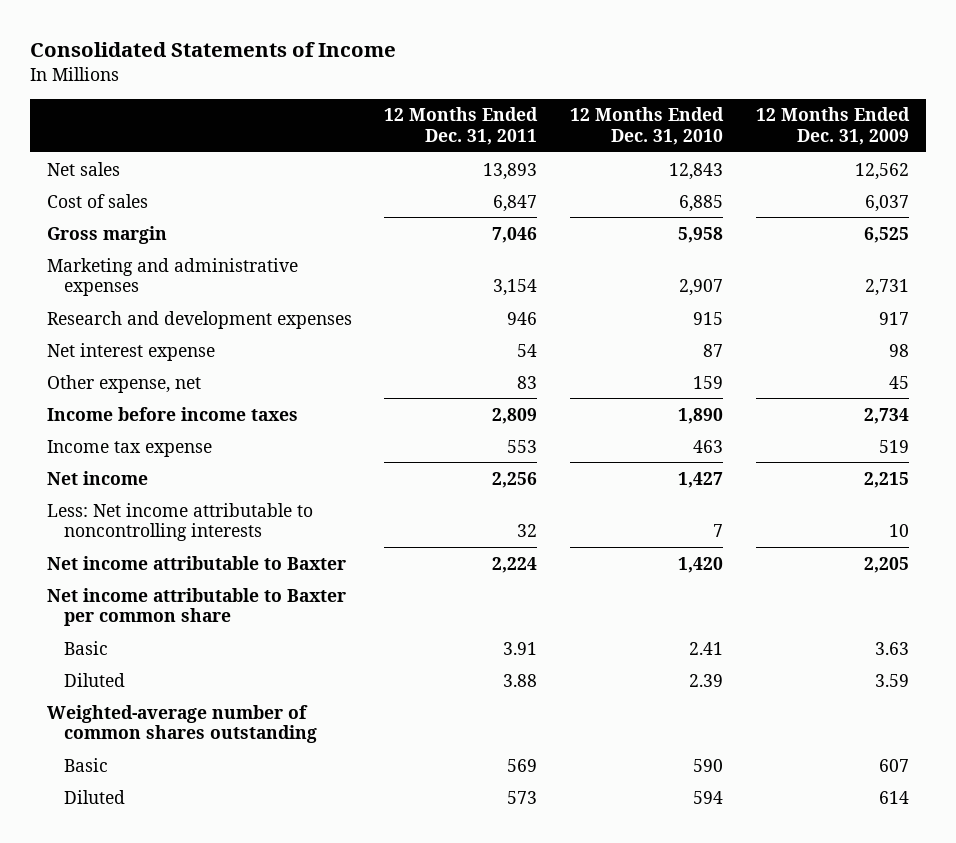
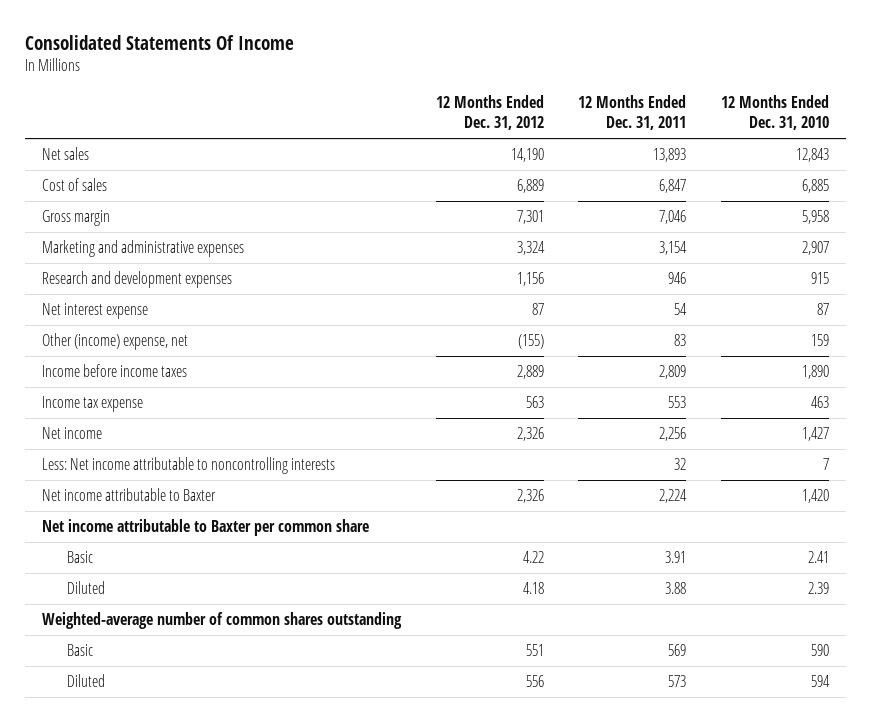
[30,42,397,58] Consolidated Statements of Income -> [24,34,294,50] Consolidated Statements Of Income
[756,107,911,146] 12 Months Ended Dec. 31, 2009 -> none
none -> [435,95,544,131] 12 Months Ended Dec. 31, 2012
[46,374,201,393] Other expense, net -> [42,333,189,351] Other (income) expense, net

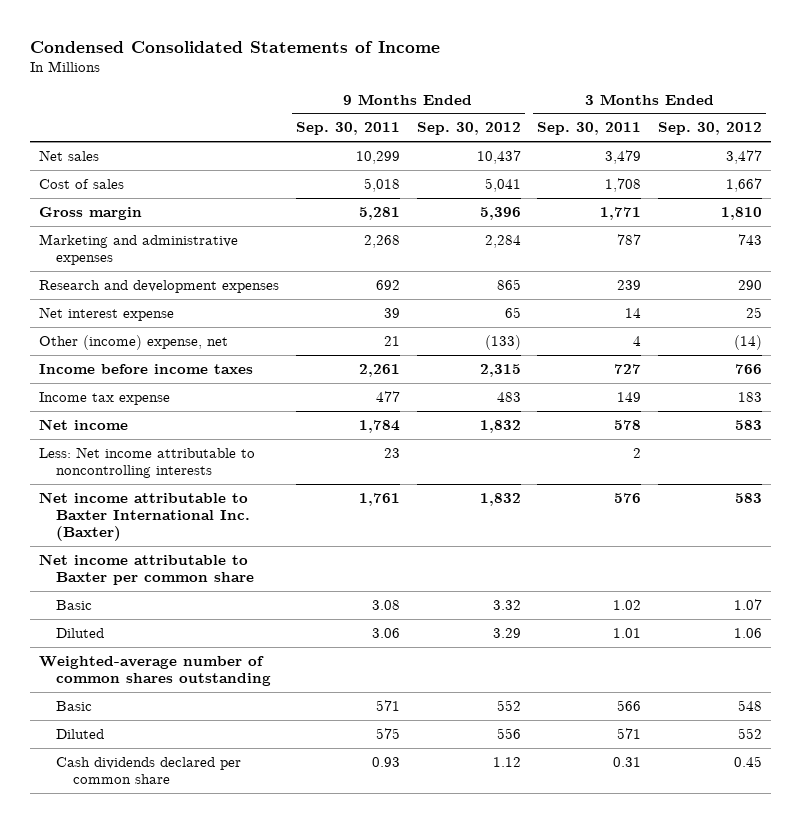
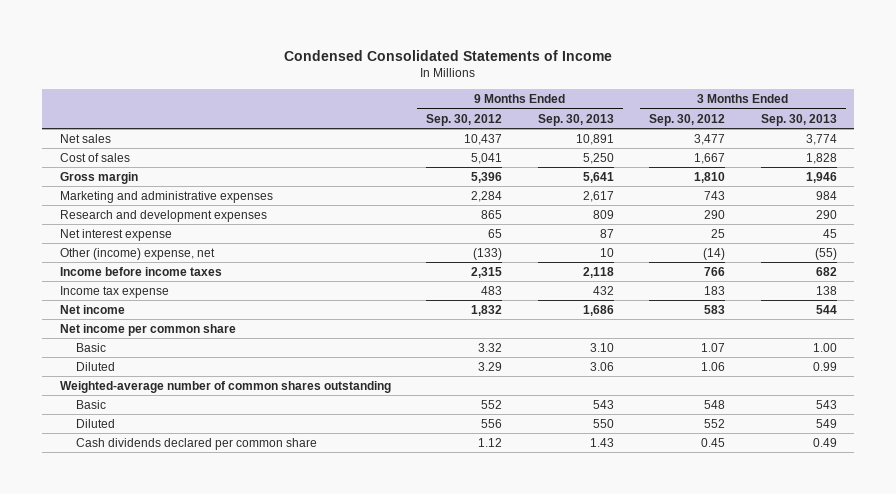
[295,122,400,136] Sep. 30, 2011 -> none
[537,122,642,136] Sep. 30, 2011 -> none
none -> [537,113,614,126] Sep. 30, 2013
none -> [760,113,837,126] Sep. 30, 2013
[38,446,255,478] Less: Net income attributable to noncontrolling interests -> none
[38,491,250,542] Net income attributable to Baxter International Inc. (Baxter) -> none
[38,553,254,585] Net income attributable to Baxter per common share -> [59,323,236,336] Net income per common share

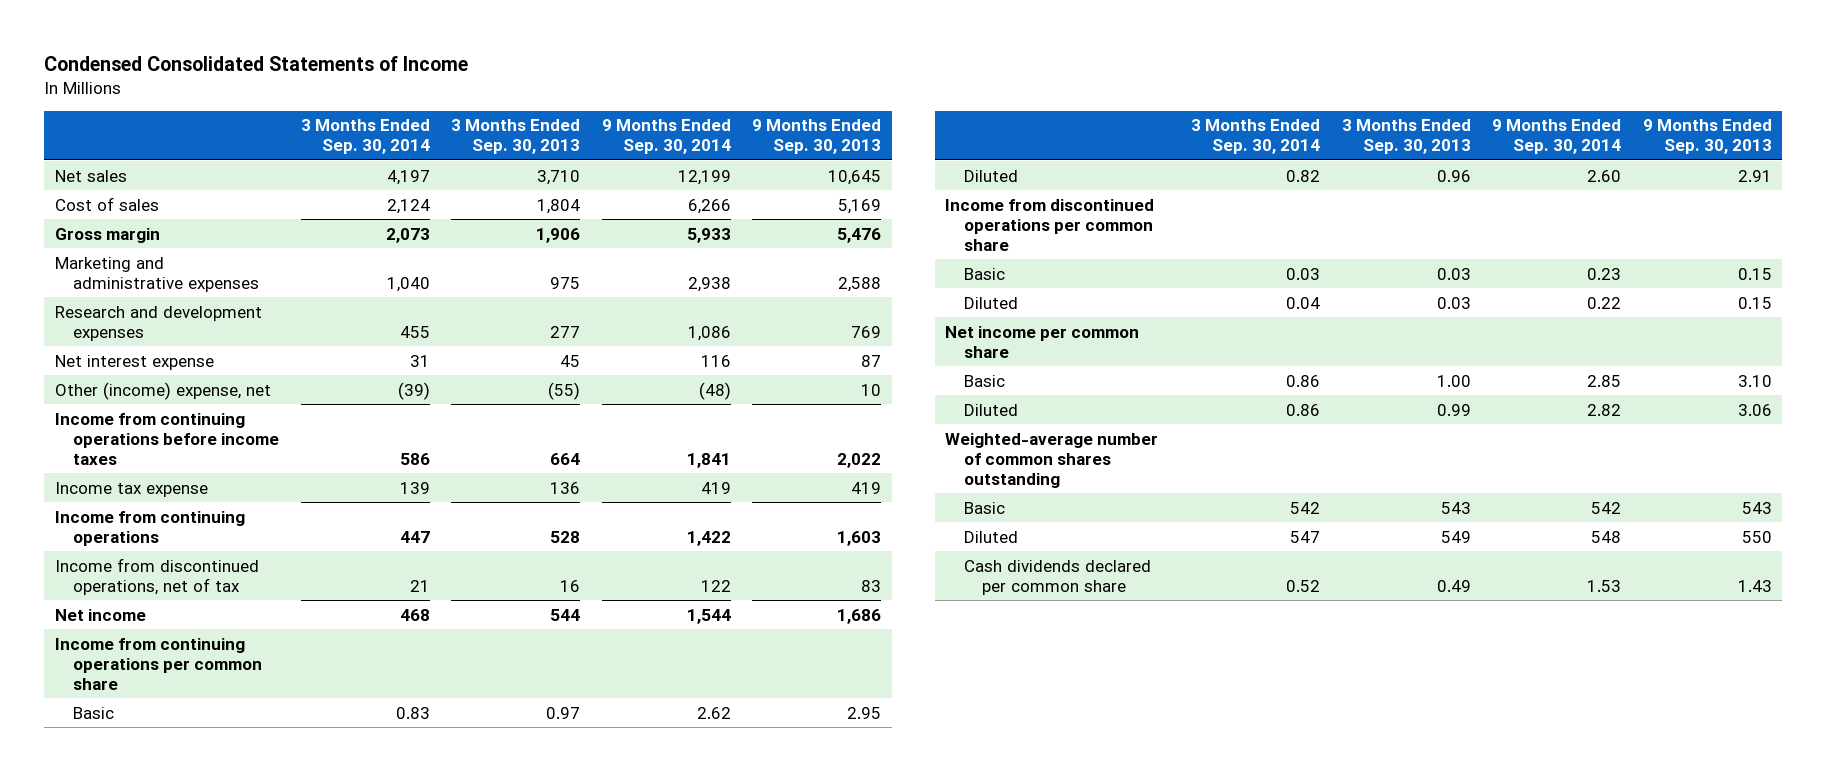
[426,113,503,126] Sep. 30, 2012 -> none
[649,113,726,126] Sep. 30, 2012 -> none
none -> [300,119,430,155] 3 Months Ended Sep. 30, 2014
none -> [601,119,731,155] 9 Months Ended Sep. 30, 2014
[575,133,614,145] 10,891 -> [828,169,882,185] 10,645
[805,133,837,145] 3,774 -> [537,169,581,185] 3,710
[582,152,614,164] 5,250 -> [838,198,882,214] 5,169
[805,152,837,164] 1,828 -> [537,198,581,214] 1,804
[582,171,614,183] 5,641 -> [837,227,882,243] 5,476
[805,171,837,183] 1,946 -> [536,227,581,243] 1,906
[582,190,614,202] 2,617 -> [838,276,882,292] 2,588
[815,190,837,200] 984 -> [550,276,581,289] 975
[592,209,614,219] 809 -> [851,325,882,338] 769
[815,209,837,219] 290 -> [550,325,581,338] 277
[59,266,222,276] Income before income taxes -> [54,412,280,465] Income from continuing operations before income taxes
[582,266,614,278] 2,118 -> [837,452,882,468] 2,022
[815,266,837,276] 682 -> [550,452,581,465] 664
[592,285,614,295] 432 -> [851,481,882,494] 419
[815,285,837,295] 138 -> [550,481,581,494] 136
none -> [54,510,245,546] Income from continuing operations
none -> [54,557,259,595] Income from discontinued operations, net of tax
none -> [54,637,263,690] Income from continuing operations per common share
none -> [73,706,115,719] Basic
none -> [963,169,1018,182] Diluted
none -> [945,198,1155,251] Income from discontinued operations per common share
none -> [963,267,1005,280] Basic
none -> [963,296,1018,309] Diluted

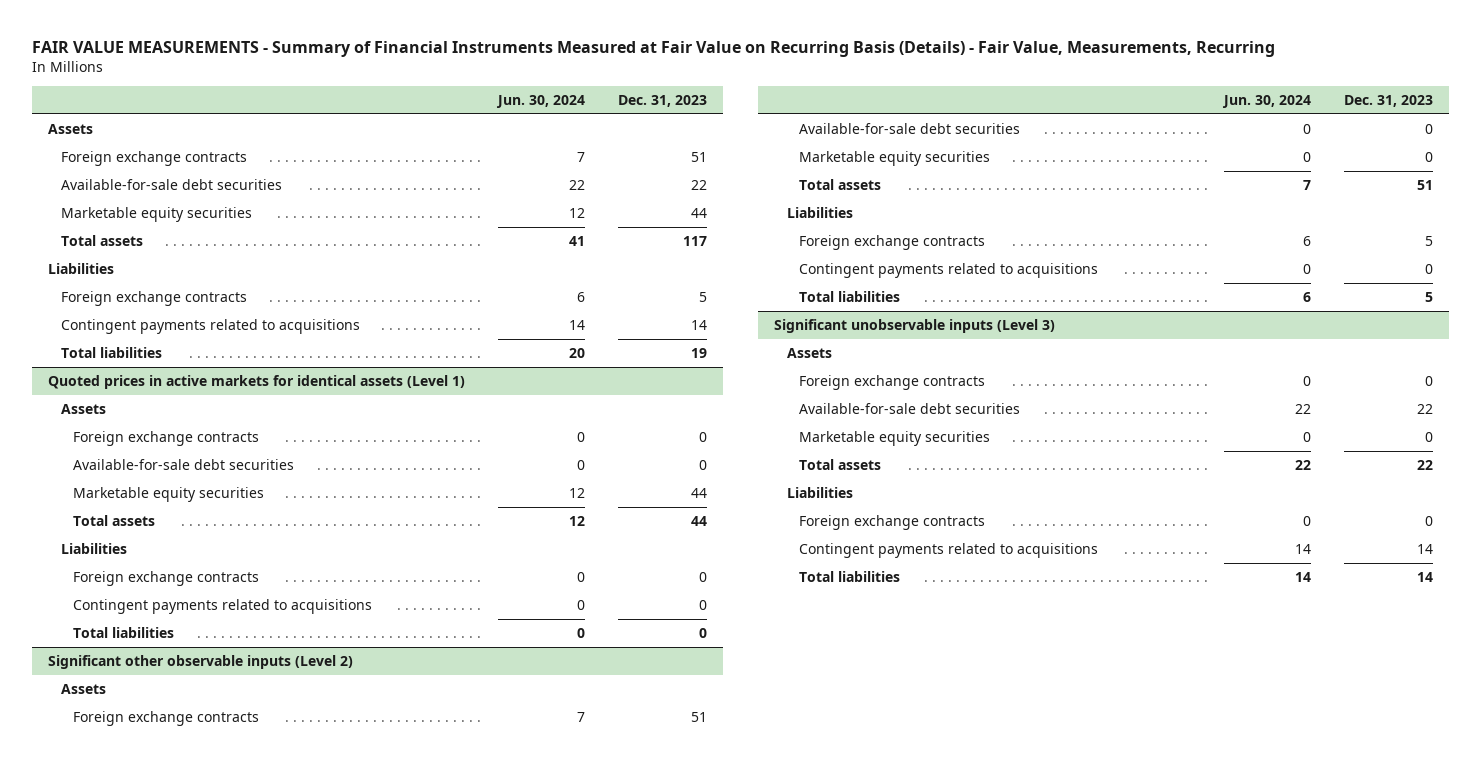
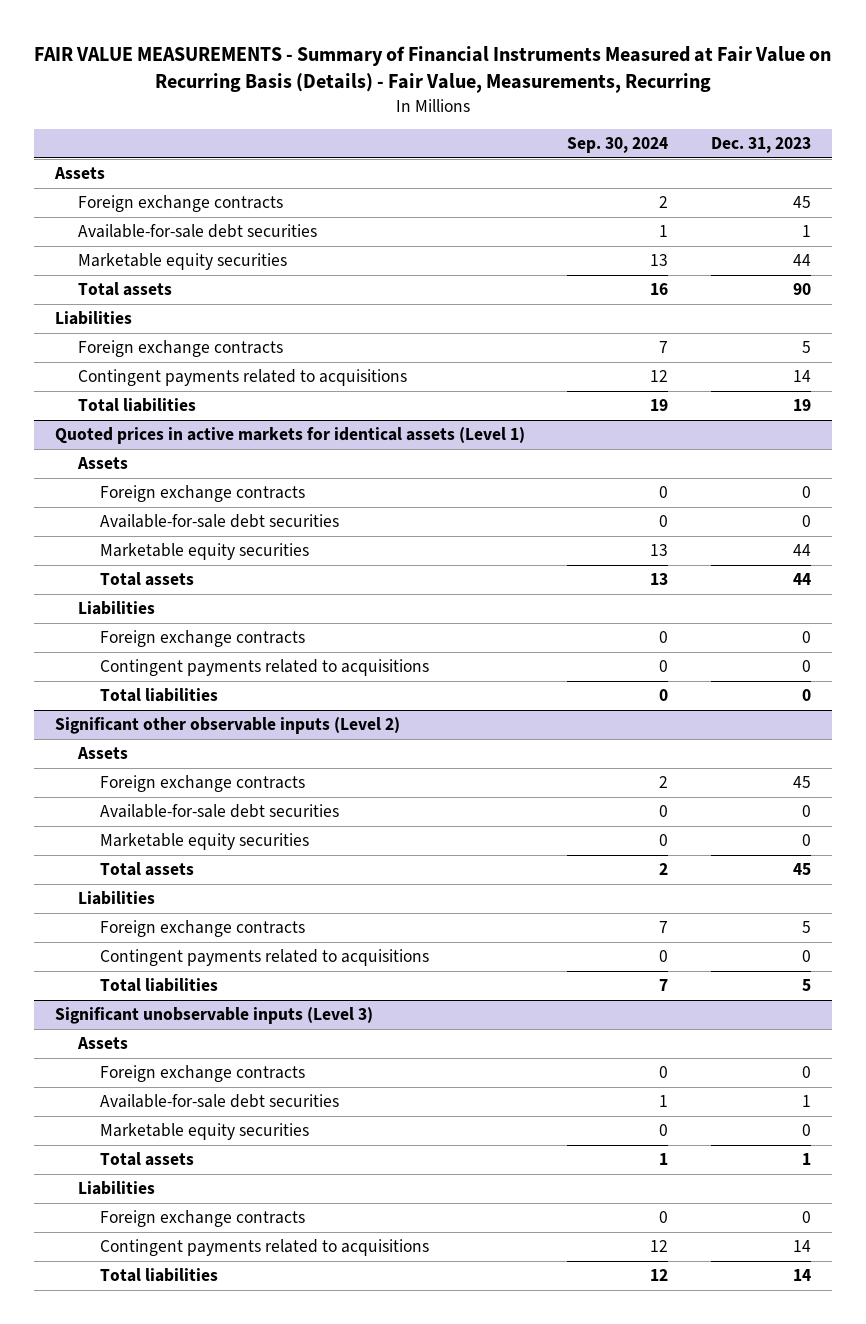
[495,95,585,109] Jun. 30, 2024 -> none
none -> [567,137,669,154] Sep. 30, 2024
[690,151,707,162] 51 -> [792,196,811,209] 45
[690,179,707,190] 22 -> [801,225,811,238] 1
[682,235,707,246] 117 -> [792,283,811,296] 90
[690,711,707,722] 51 -> [792,776,811,789] 45
[1416,179,1433,190] 51 -> [792,863,811,876] 45
[1416,403,1433,414] 22 -> [801,1095,811,1108] 1
[1416,459,1433,470] 22 -> [801,1153,811,1166] 1

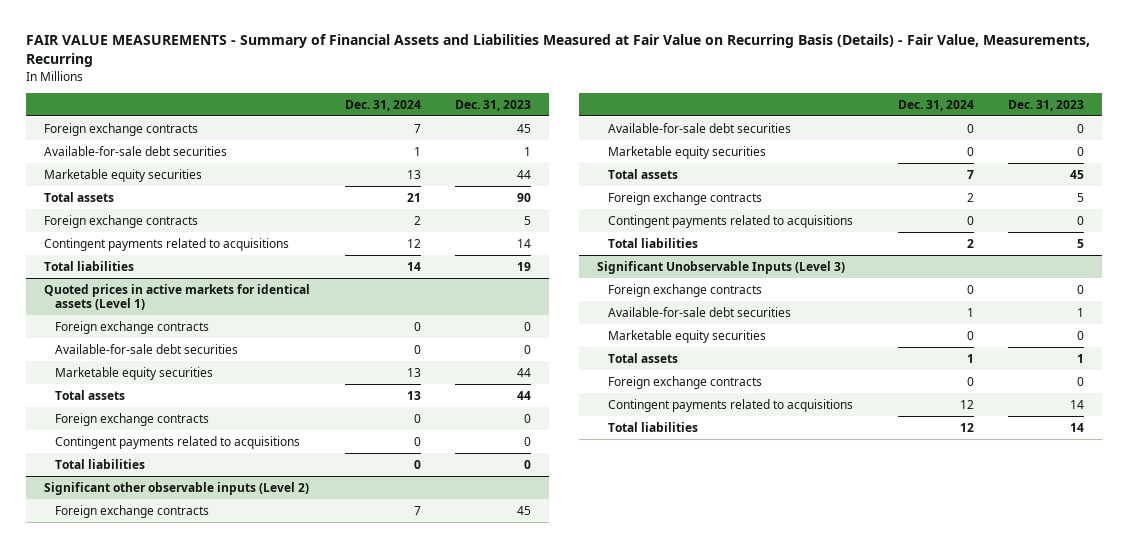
[33,46,831,94] FAIR VALUE MEASUREMENTS - Summary of Financial Instruments Measured at Fair Value on Recurring Basis (Details) - Fair Value, Measurements, Recurring -> [26,34,1091,68] FAIR VALUE MEASUREMENTS - Summary of Financial Assets and Liabilities Measured at Fair Value on Recurring Basis (Details) - Fair Value, Measurements, Recurring
[567,137,669,154] Sep. 30, 2024 -> none
none -> [344,99,421,111] Dec. 31, 2024
[54,167,106,180] Assets -> none
[55,311,133,326] Liabilities -> none
[76,457,128,470] Assets -> none
[77,601,155,616] Liabilities -> none
[76,747,128,760] Assets -> none
[77,891,155,906] Liabilities -> none
[76,1037,128,1050] Assets -> none
[55,1007,374,1025] Significant unobservable inputs (Level 3) -> [596,260,845,274] Significant Unobservable Inputs (Level 3)
[77,1181,155,1196] Liabilities -> none

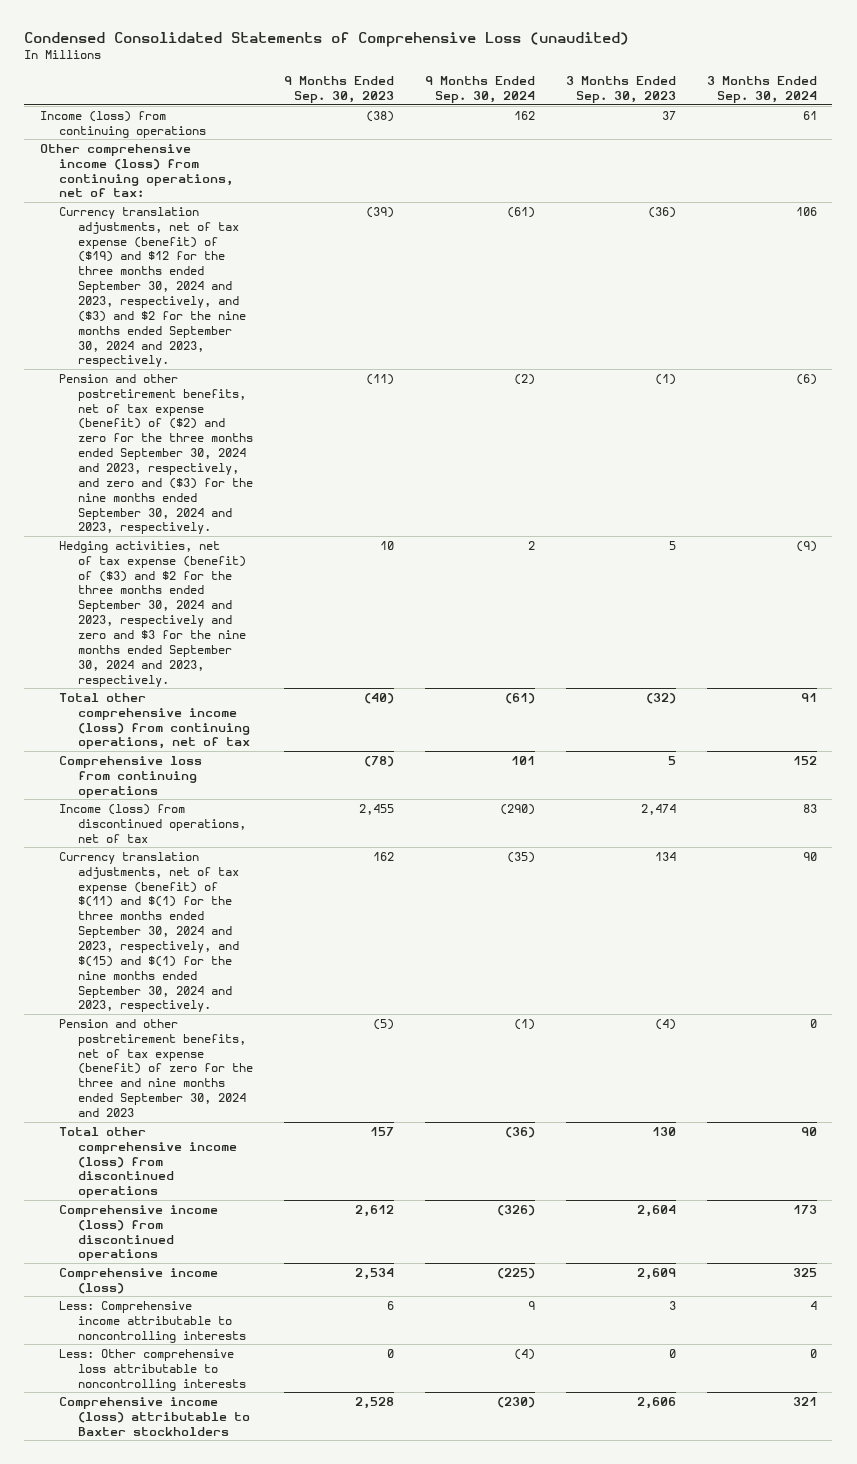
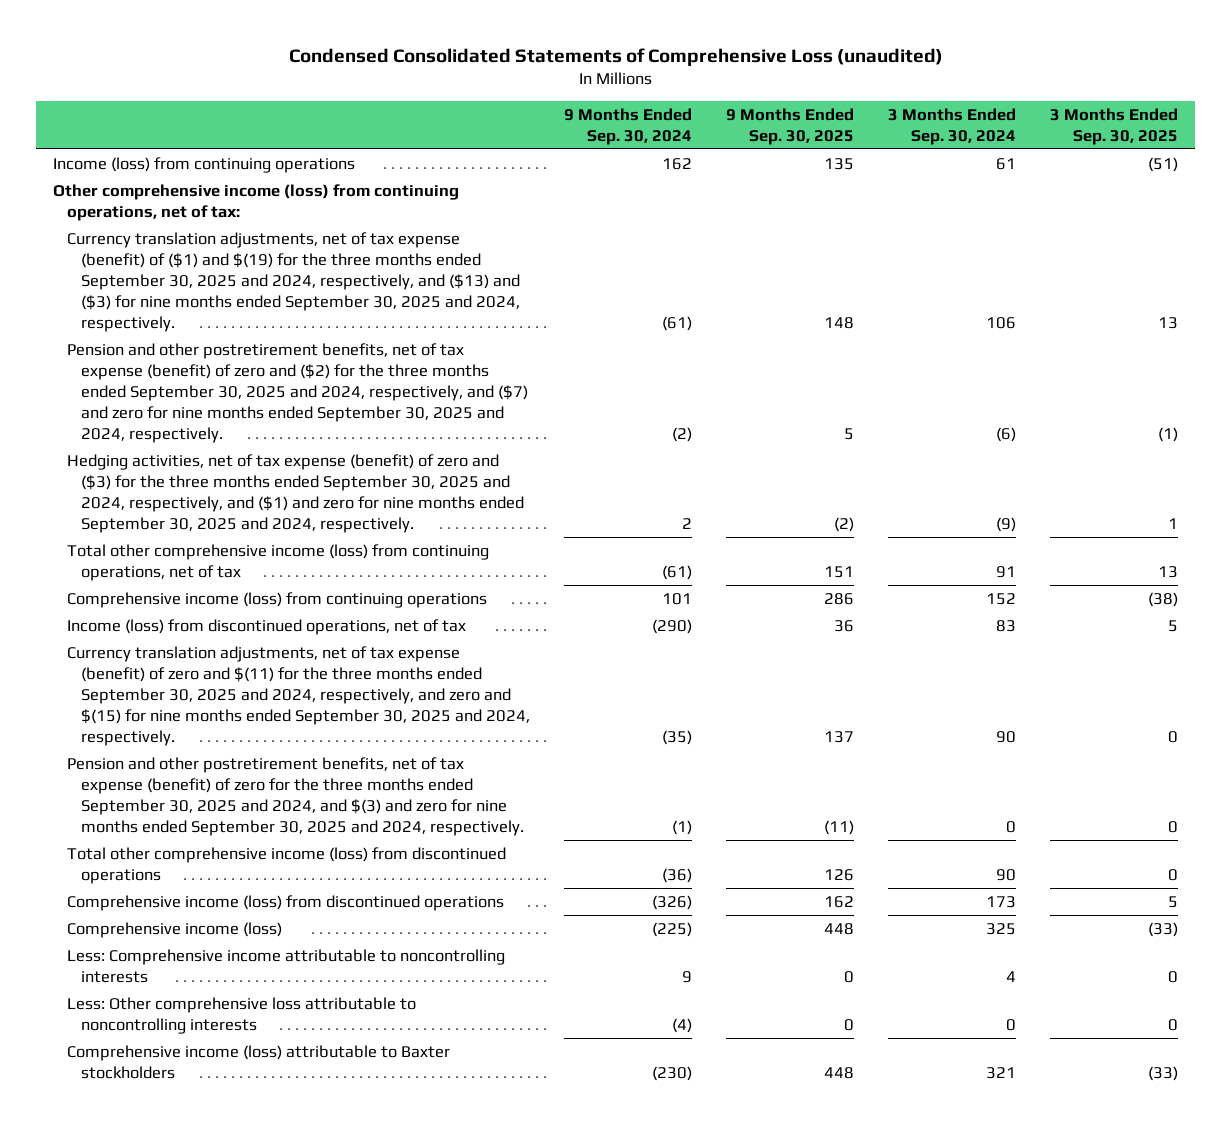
[284,76,395,104] 9 Months Ended Sep. 30, 2023 -> none
[566,76,677,104] 3 Months Ended Sep. 30, 2023 -> none
none -> [725,107,854,145] 9 Months Ended Sep. 30, 2025
none -> [1049,107,1178,145] 3 Months Ended Sep. 30, 2025
[59,206,247,368] Currency translation adjustments, net of tax expense (benefit) of ($19) and $12 for the three months ended September 30, 2024 and 2023, respectively, and ($3) and $2 for the nine months ended September 30, 2024 and 2023, respectively. -> [67,231,520,332] Currency translation adjustments, net of tax expense (benefit) of ($1) and $(19) for the three months ended September 30, 2025 and 2024, respectively, and ($13) and ($3) for nine months ended September 30, 2025 and 2024, respectively.
[59,373,254,535] Pension and other postretirement benefits, net of tax expense (benefit) of ($2) and zero for the three months ended September 30, 2024 and 2023, respectively, and zero and ($3) for the nine months ended September 30, 2024 and 2023, respectively. -> [67,342,528,443] Pension and other postretirement benefits, net of tax expense (benefit) of zero and ($2) for the three months ended September 30, 2025 and 2024, respectively, and ($7) and zero for nine months ended September 30, 2025 and 2024, respectively.
[59,540,247,687] Hedging activities, net of tax expense (benefit) of ($3) and $2 for the three months ended September 30, 2024 and 2023, respectively and zero and $3 for the nine months ended September 30, 2024 and 2023, respectively. -> [67,453,524,533] Hedging activities, net of tax expense (benefit) of zero and ($3) for the three months ended September 30, 2025 and 2024, respectively, and ($1) and zero for nine months ended September 30, 2025 and 2024, respectively.
[59,755,203,798] Comprehensive loss from continuing operations -> [67,591,488,608] Comprehensive income (loss) from continuing operations
[59,851,240,1013] Currency translation adjustments, net of tax expense (benefit) of $(11) and $(1) for the three months ended September 30, 2024 and 2023, respectively, and $(15) and $(1) for the nine months ended September 30, 2024 and 2023, respectively. -> [67,645,530,746] Currency translation adjustments, net of tax expense (benefit) of zero and $(11) for the three months ended September 30, 2025 and 2024, respectively, and zero and $(15) for nine months ended September 30, 2025 and 2024, respectively.
[59,1018,254,1117] Pension and other postretirement benefits, net of tax expense (benefit) of zero for the three and nine months ended September 30, 2024 and 2023 -> [67,756,524,836] Pension and other postretirement benefits, net of tax expense (benefit) of zero for the three months ended September 30, 2025 and 2024, and $(3) and zero for nine months ended September 30, 2025 and 2024, respectively.

